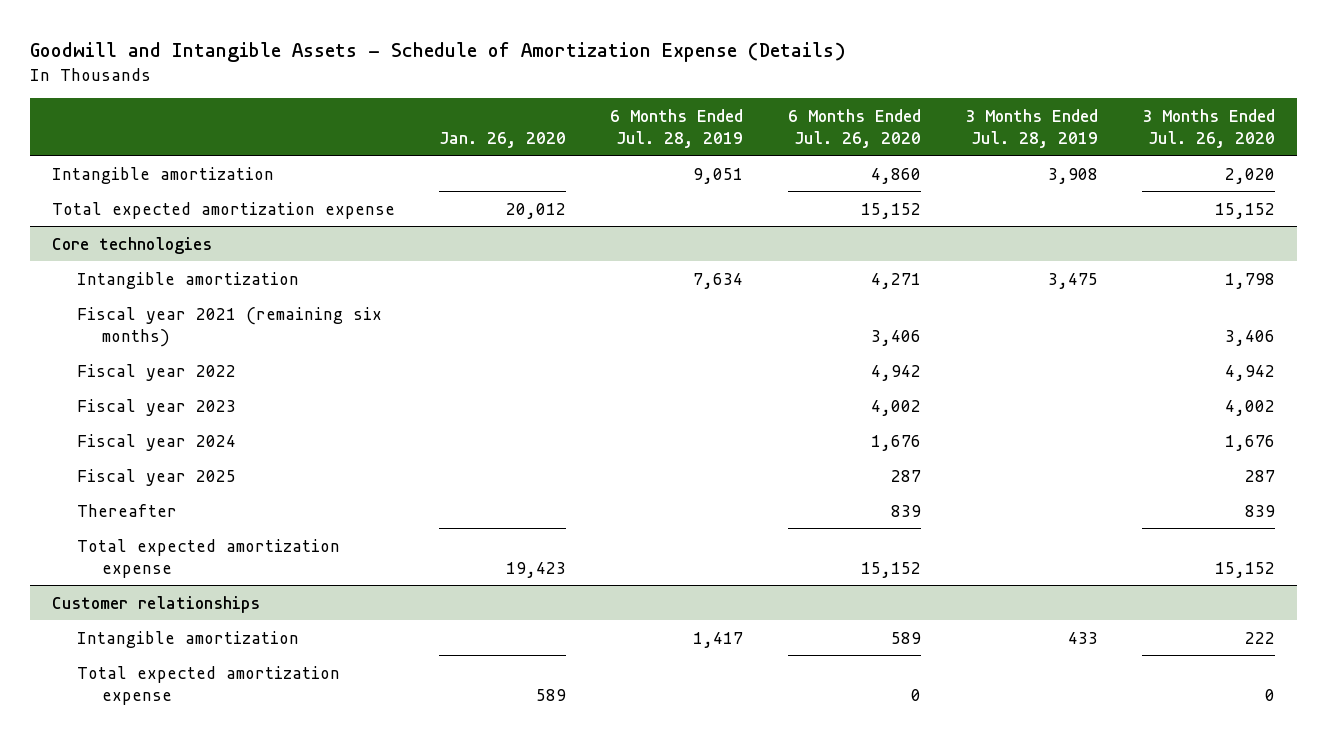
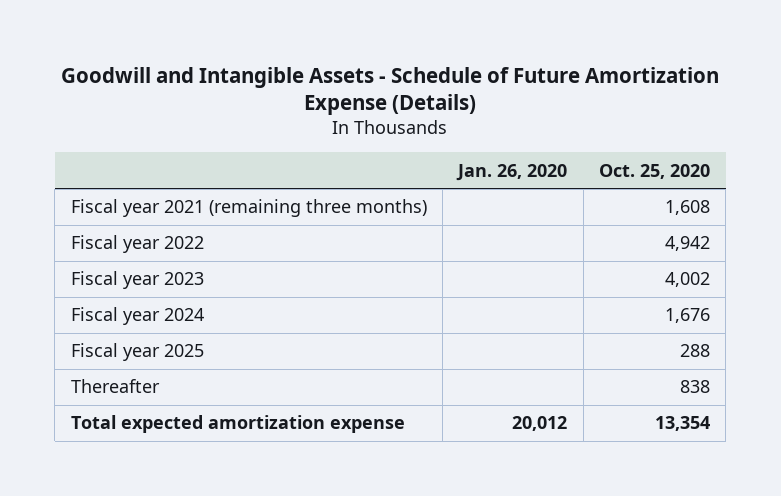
[29,42,846,63] Goodwill and Intangible Assets - Schedule of Amortization Expense (Details) -> [61,66,720,116] Goodwill and Intangible Assets - Schedule of Future Amortization Expense (Details)
[610,108,744,148] 6 Months Ended Jul. 28, 2019 -> none
[787,108,921,148] 6 Months Ended Jul. 26, 2020 -> none
[964,108,1098,148] 3 Months Ended Jul. 28, 2019 -> none
[1142,108,1276,148] 3 Months Ended Jul. 26, 2020 -> none
none -> [599,163,711,179] Oct. 25, 2020
[51,166,274,184] Intangible amortization -> none
none -> [70,199,427,218] Fiscal year 2021 (remaining three months)
none -> [70,235,204,254] Fiscal year 2022
none -> [70,271,204,290] Fiscal year 2023
none -> [70,307,204,326] Fiscal year 2024
none -> [70,343,204,362] Fiscal year 2025
none -> [70,379,160,394] Thereafter
[51,236,212,254] Core technologies -> none
[77,271,300,289] Intangible amortization -> none
[77,306,383,347] Fiscal year 2021 (remaining six months) -> none
[77,363,237,381] Fiscal year 2022 -> none
[77,398,237,416] Fiscal year 2023 -> none
[77,433,237,451] Fiscal year 2024 -> none
[77,468,237,486] Fiscal year 2025 -> none
[77,503,178,517] Thereafter -> none
[77,538,341,578] Total expected amortization expense -> none
[51,595,260,613] Customer relationships -> none
[77,630,300,648] Intangible amortization -> none
[77,665,341,705] Total expected amortization expense -> none

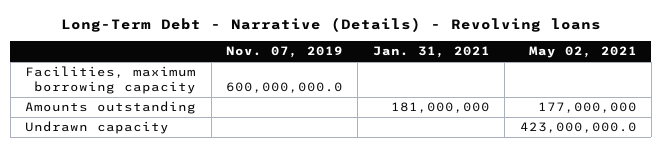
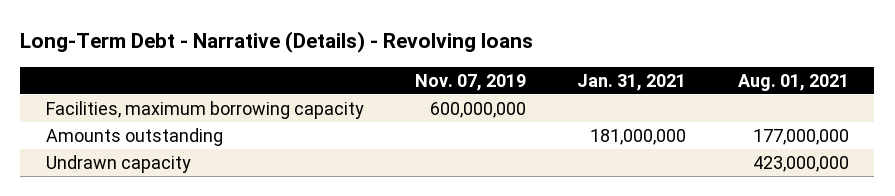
[528,45,637,58] May 02, 2021 -> none
none -> [737,73,849,91] Aug. 01, 2021
[226,81,344,93] 600,000,000.0 -> [430,102,527,119] 600,000,000

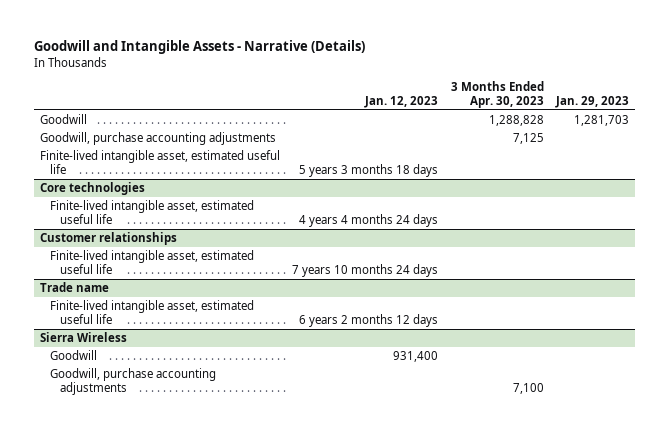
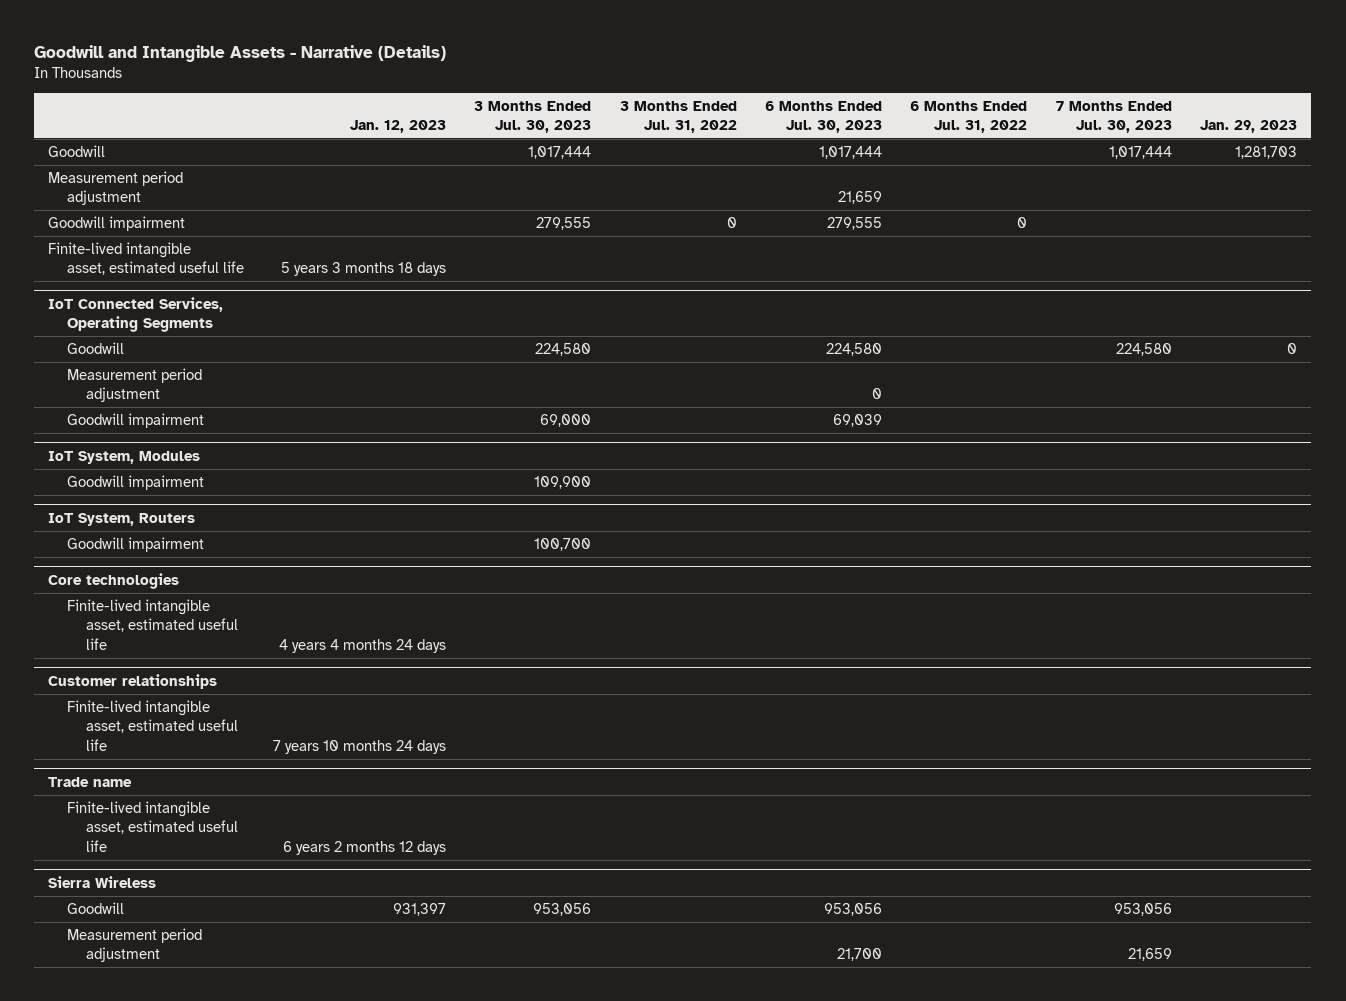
[450,81,544,109] 3 Months Ended Apr. 30, 2023 -> none
none -> [474,100,592,134] 3 Months Ended Jul. 30, 2023
none -> [619,100,737,134] 3 Months Ended Jul. 31, 2022
none -> [764,100,882,134] 6 Months Ended Jul. 30, 2023
none -> [910,100,1028,134] 6 Months Ended Jul. 31, 2022
none -> [1055,100,1172,134] 7 Months Ended Jul. 30, 2023
[39,132,276,146] Goodwill, purchase accounting adjustments -> [48,171,184,206] Measurement period adjustment
none -> [48,216,186,232] Goodwill impairment
none -> [48,296,224,333] IoT Connected Services, Operating Segments
none -> [67,342,125,355] Goodwill
none -> [67,368,203,403] Measurement period adjustment
none -> [67,413,205,429] Goodwill impairment
none -> [48,450,201,464] IoT System, Modules
none -> [67,475,205,491] Goodwill impairment
none -> [48,512,196,526] IoT System, Routers
none -> [67,537,205,553] Goodwill impairment
[393,351,439,363] 931,400 -> [392,903,446,917] 931,397
[50,368,217,396] Goodwill, purchase accounting adjustments -> [67,928,203,963] Measurement period adjustment

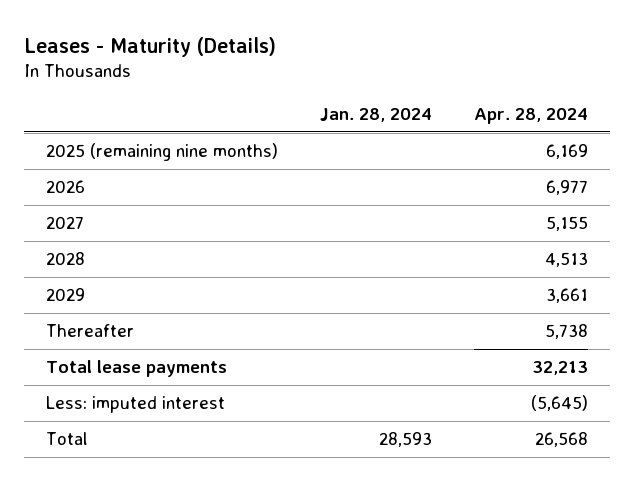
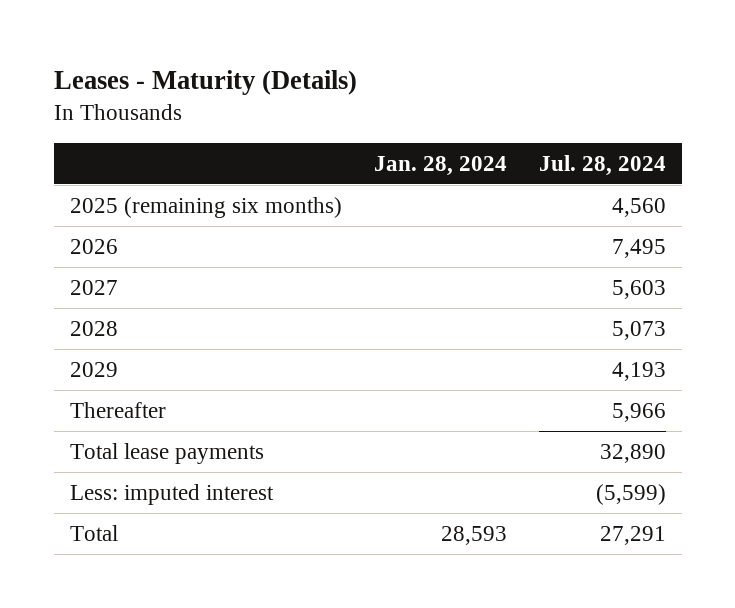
[474,107,589,124] Apr. 28, 2024 -> none
none -> [538,154,666,176] Jul. 28, 2024
[45,143,278,162] 2025 (remaining nine months) -> [69,196,342,218] 2025 (remaining six months)

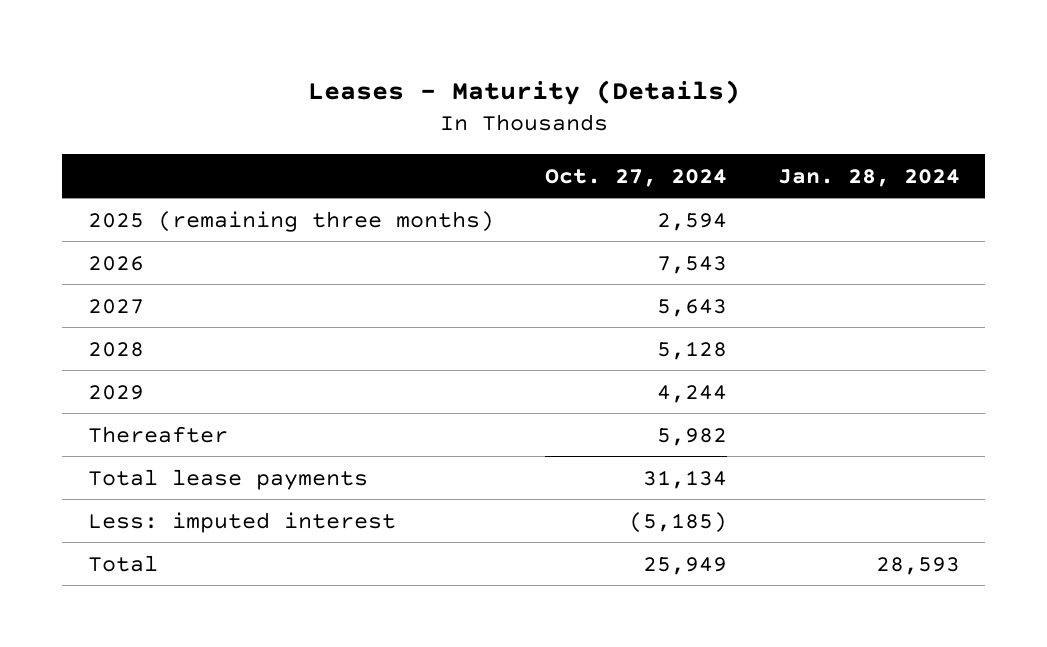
[538,154,666,176] Jul. 28, 2024 -> none
none -> [544,168,727,187] Oct. 27, 2024
[69,196,342,218] 2025 (remaining six months) -> [87,210,494,232] 2025 (remaining three months)

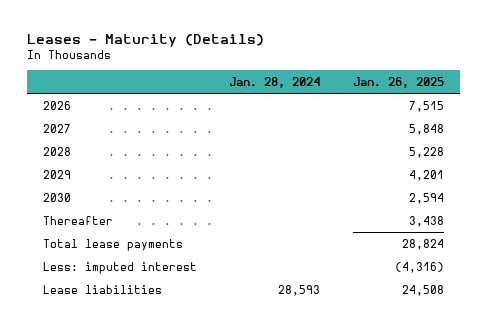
[544,168,727,187] Oct. 27, 2024 -> none
none -> [353,76,445,88] Jan. 26, 2025
[87,210,494,232] 2025 (remaining three months) -> none
none -> [42,192,71,202] 2030
[87,554,158,572] Total -> [42,284,162,294] Lease liabilities

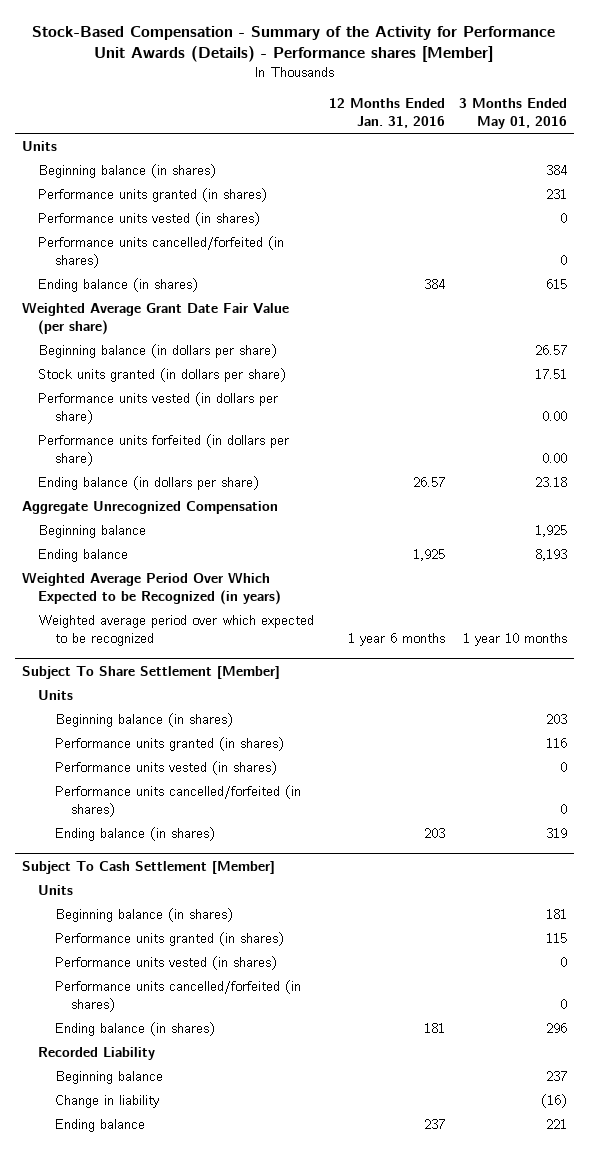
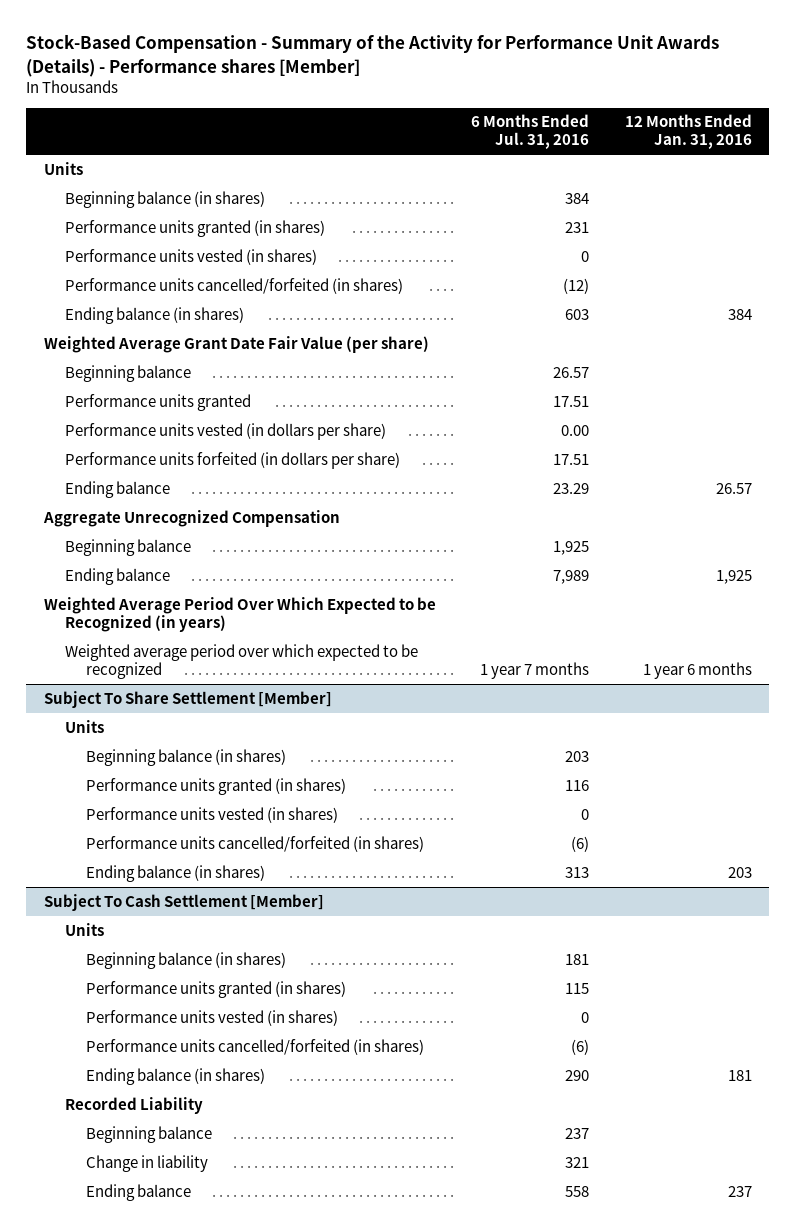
[459,98,568,130] 3 Months Ended May 01, 2016 -> none
none -> [471,114,590,150] 6 Months Ended Jul. 31, 2016
[38,343,278,358] Beginning balance (in dollars per share) -> [64,364,191,382] Beginning balance
[38,367,287,382] Stock units granted (in dollars per share) -> [64,393,251,411] Performance units granted
[38,475,260,490] Ending balance (in dollars per share) -> [64,480,170,498] Ending balance

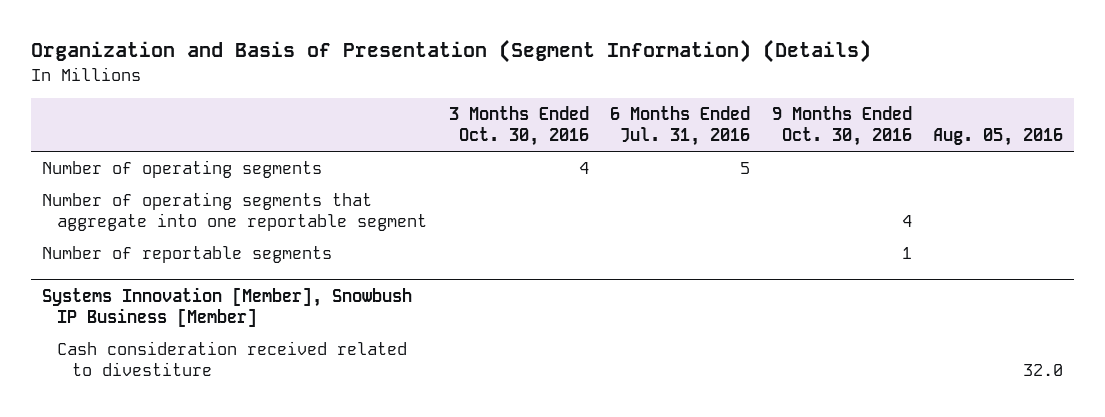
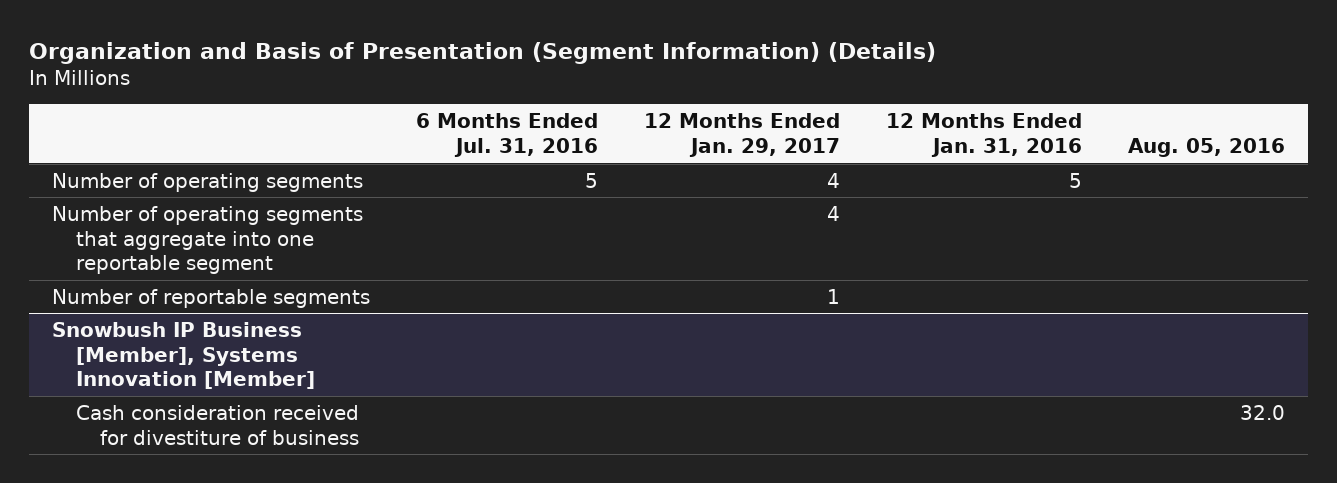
[448,105,589,147] 3 Months Ended Oct. 30, 2016 -> none
[771,105,912,147] 9 Months Ended Oct. 30, 2016 -> none
none -> [643,113,840,157] 12 Months Ended Jan. 29, 2017
none -> [885,113,1082,157] 12 Months Ended Jan. 31, 2016
[41,286,412,327] Systems Innovation [Member], Snowbush IP Business [Member] -> [52,321,315,390] Snowbush IP Business [Member], Systems Innovation [Member]
[56,340,407,377] Cash consideration received related to divestiture -> [75,404,359,445] Cash consideration received for divestiture of business

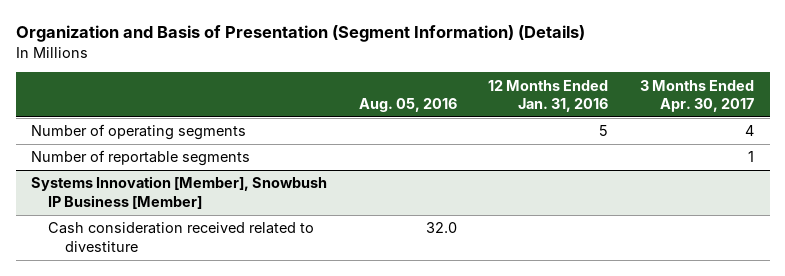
[415,113,598,157] 6 Months Ended Jul. 31, 2016 -> none
[643,113,840,157] 12 Months Ended Jan. 29, 2017 -> none
none -> [639,79,754,113] 3 Months Ended Apr. 30, 2017
[52,205,364,275] Number of operating segments that aggregate into one reportable segment -> none
[52,321,315,390] Snowbush IP Business [Member], Systems Innovation [Member] -> [31,176,328,209] Systems Innovation [Member], Snowbush IP Business [Member]
[75,404,359,445] Cash consideration received for divestiture of business -> [48,222,315,252] Cash consideration received related to divestiture

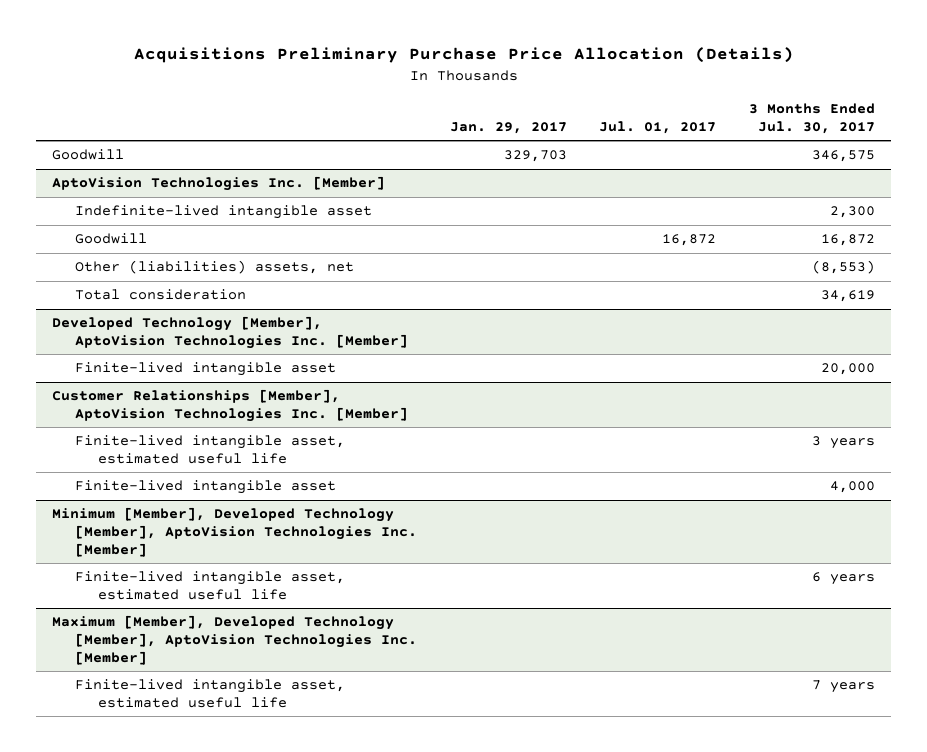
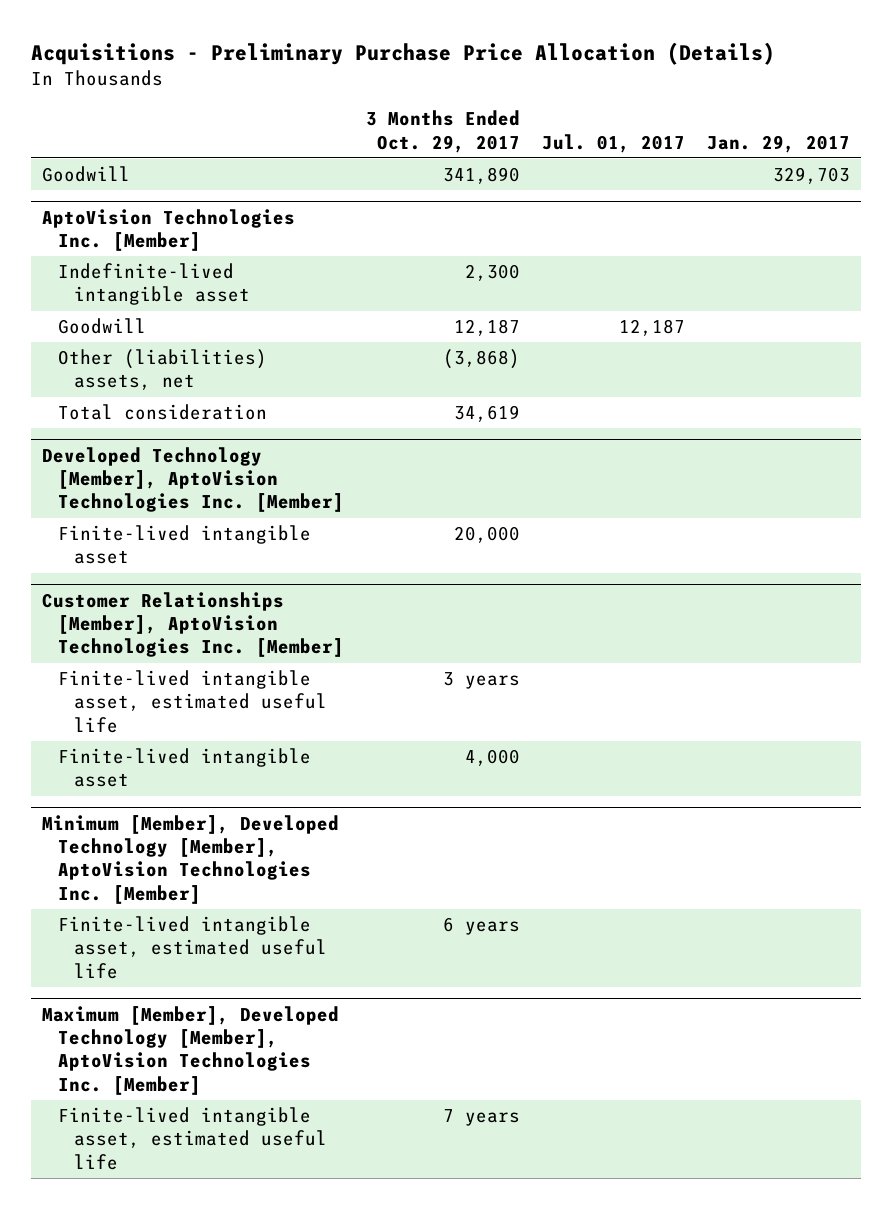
[133,47,794,64] Acquisitions Preliminary Purchase Price Allocation (Details) -> [31,41,776,65] Acquisitions - Preliminary Purchase Price Allocation (Details)
[748,103,875,135] 3 Months Ended Jul. 30, 2017 -> none
none -> [366,110,521,153] 3 Months Ended Oct. 29, 2017
[662,234,717,247] 16,872 -> [619,319,686,337] 12,187

